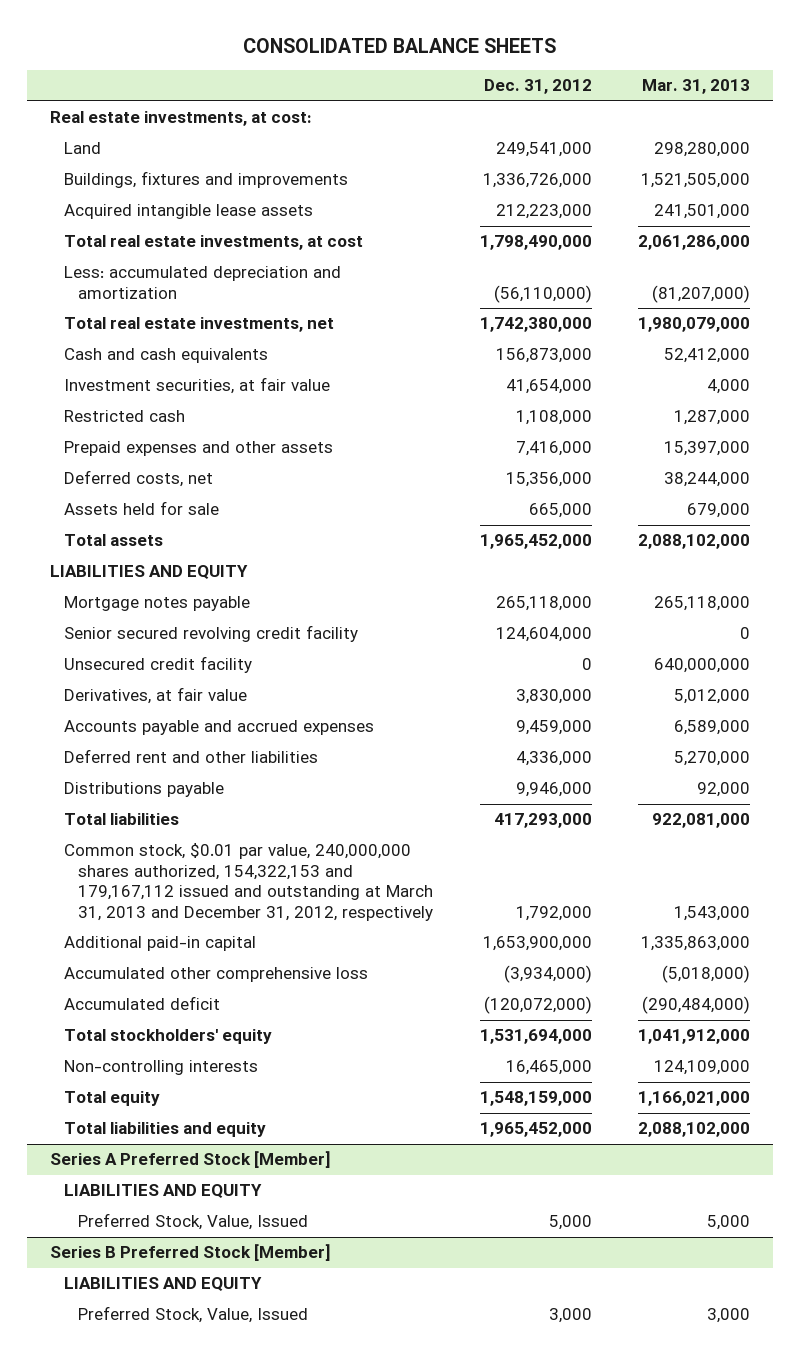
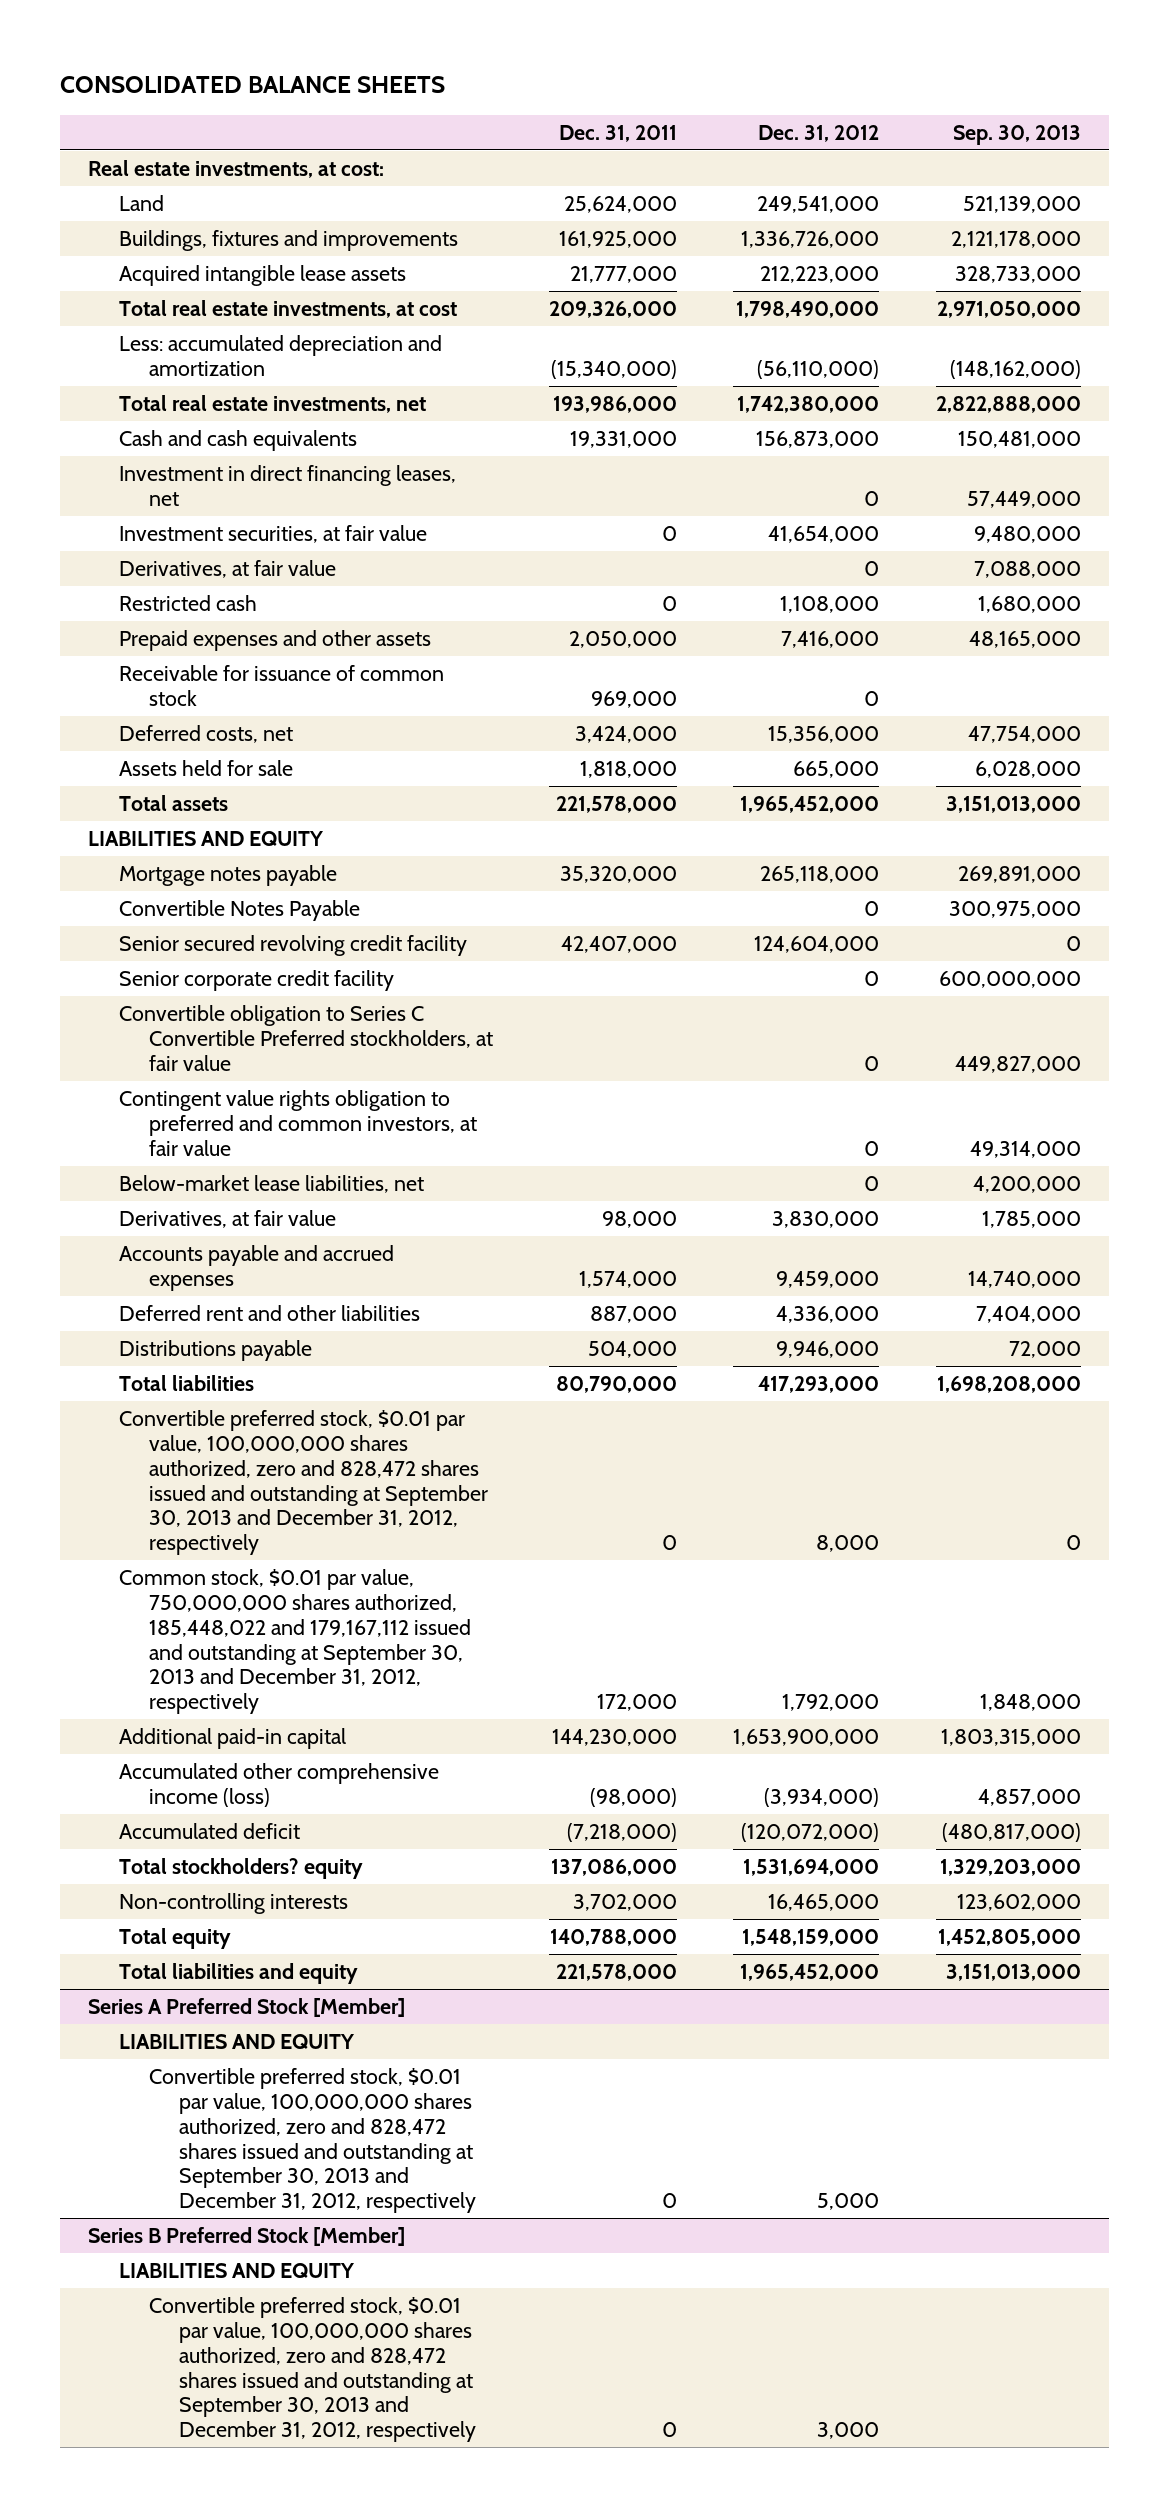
[641,79,750,95] Mar. 31, 2013 -> none
none -> [559,124,678,142] Dec. 31, 2011
none -> [952,124,1081,145] Sep. 30, 2013
none -> [118,465,456,506] Investment in direct financing leases, net
none -> [118,560,336,579] Derivatives, at fair value
none -> [118,665,444,706] Receivable for issuance of common stock
none -> [118,900,360,922] Convertible Notes Payable
[64,656,253,674] Unsecured credit facility -> [118,970,394,992] Senior corporate credit facility
none -> [118,1005,493,1071] Convertible obligation to Series C Convertible Preferred stockholders, at fair value
none -> [118,1090,477,1156] Contingent value rights obligation to preferred and common investors, at fair value
none -> [118,1175,424,1194] Below-market lease liabilities, net
none -> [118,1410,488,1556] Convertible preferred stock, $0.01 par value, 100,000,000 shares authorized, zero and 828,472 shares issued and outstanding at September 30, 2013 and December 31, 2012, respectively
[64,843,434,921] Common stock, $0.01 par value, 240,000,000 shares authorized, 154,322,153 and 179,167,112 issued and outstanding at March 31, 2013 and December 31, 2012, respectively -> [118,1569,471,1715] Common stock, $0.01 par value, 750,000,000 shares authorized, 185,448,022 and 179,167,112 issued and outstanding at September 30, 2013 and December 31, 2012, respectively
[64,967,369,983] Accumulated other comprehensive loss -> [118,1763,439,1807] Accumulated other comprehensive income (loss)
[64,1029,273,1045] Total stockholders' equity -> [118,1858,363,1880] Total stockholders? equity
[78,1213,309,1231] Preferred Stock, Value, Issued -> [148,2068,476,2214] Convertible preferred stock, $0.01 par value, 100,000,000 shares authorized, zero and 828,472 shares issued and outstanding at September 30, 2013 and December 31, 2012, respectively
[78,1306,309,1324] Preferred Stock, Value, Issued -> [148,2297,476,2443] Convertible preferred stock, $0.01 par value, 100,000,000 shares authorized, zero and 828,472 shares issued and outstanding at September 30, 2013 and December 31, 2012, respectively

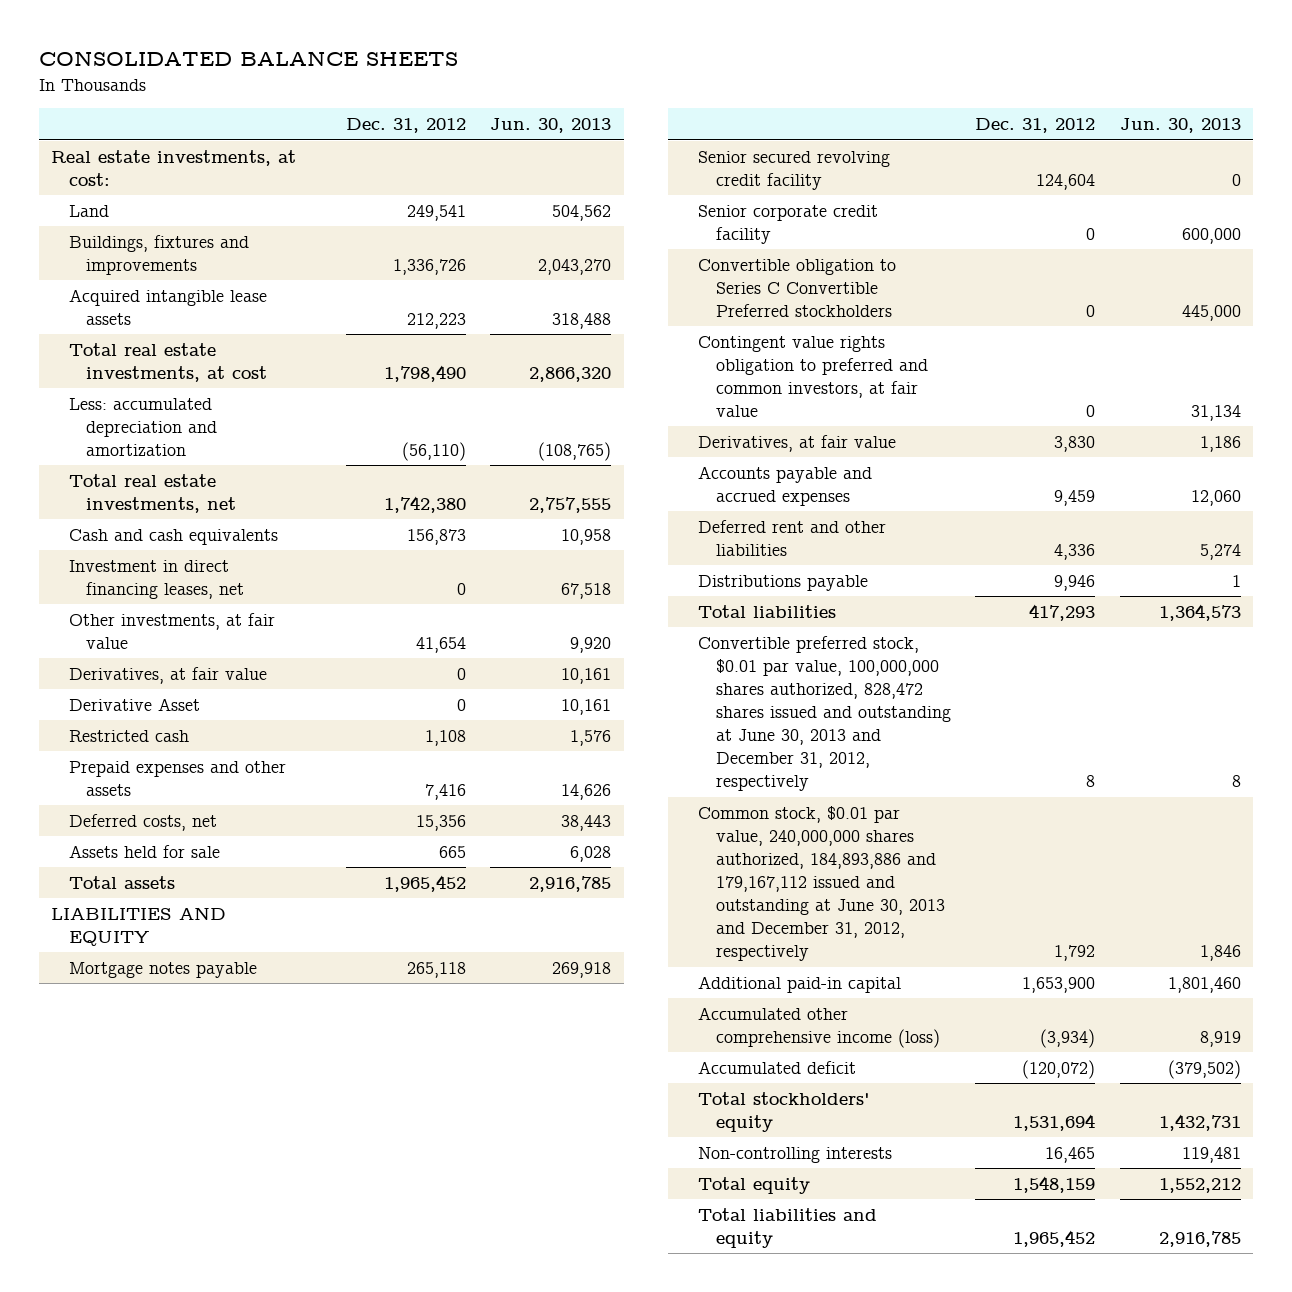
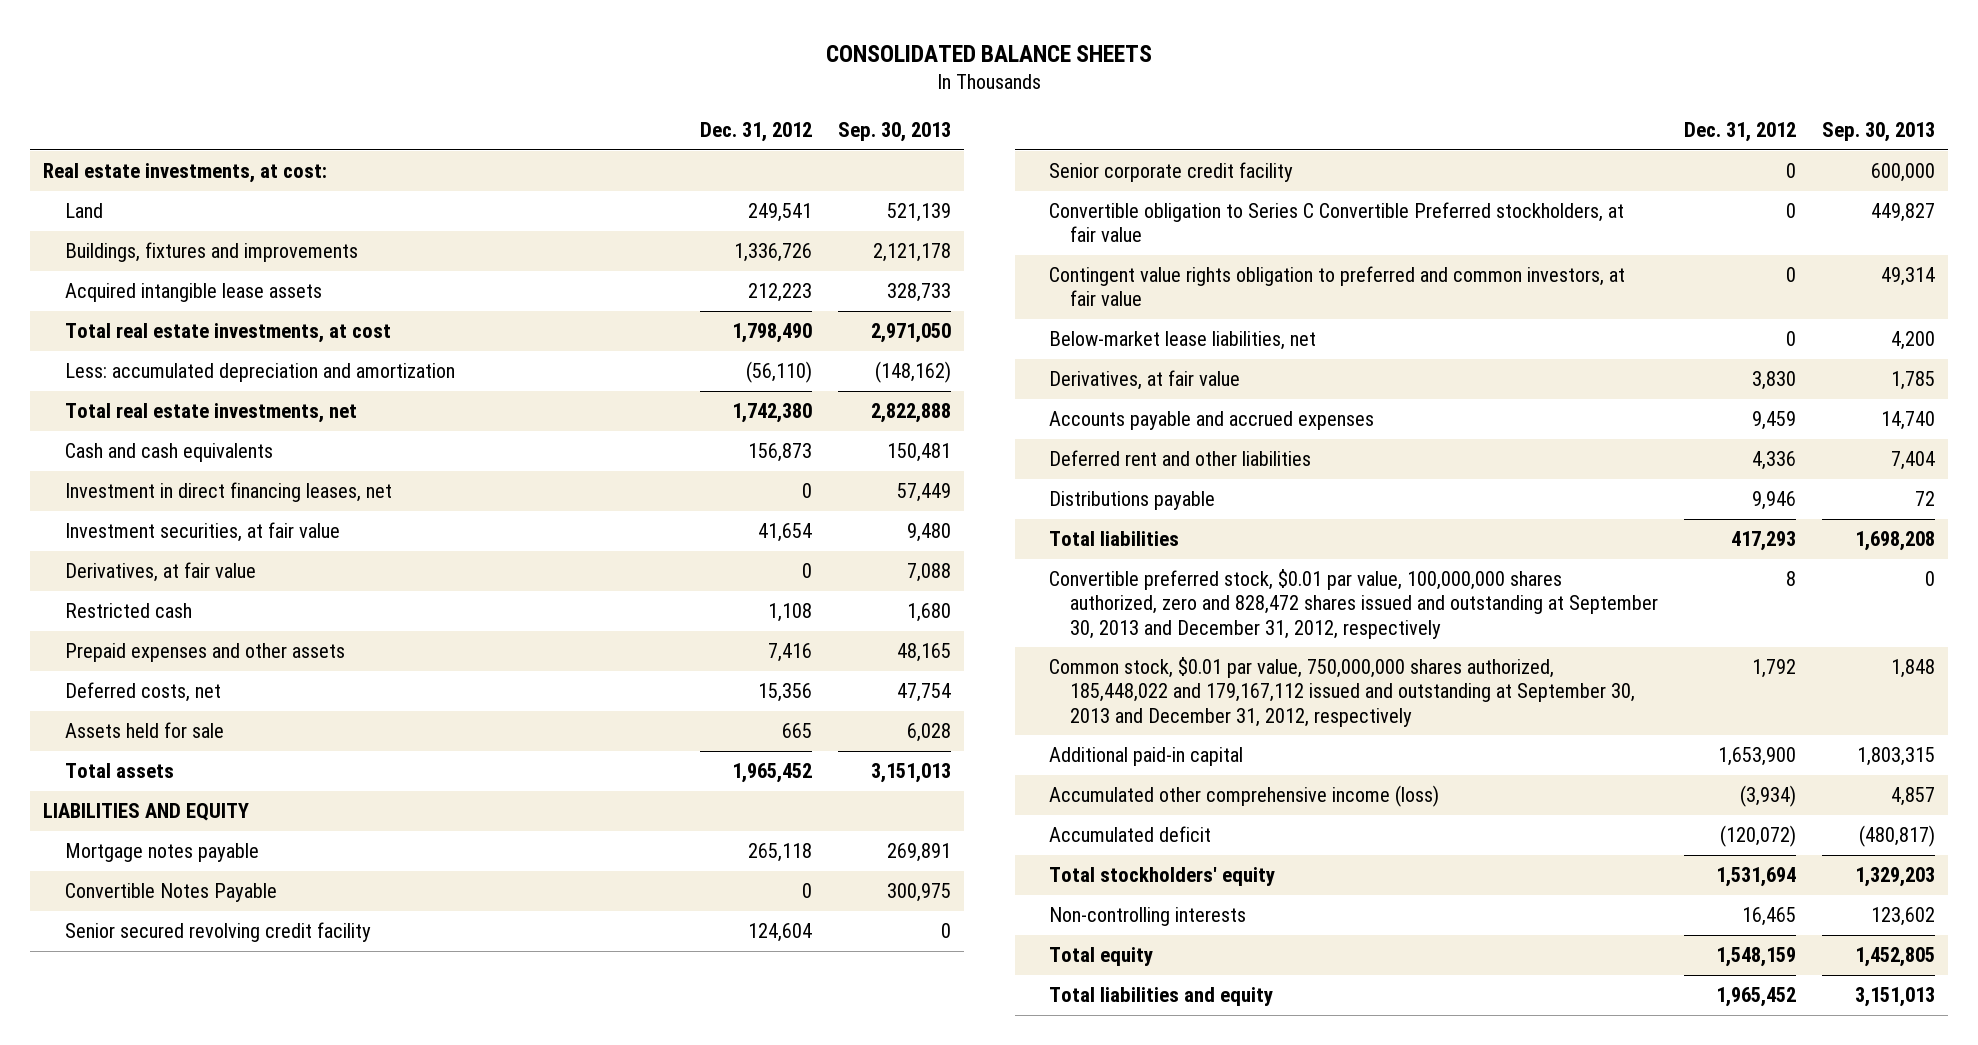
[490,118,612,134] Jun. 30, 2013 -> none
none -> [837,122,951,143] Sep. 30, 2013
[68,612,275,649] Other investments, at fair value -> [64,522,340,543] Investment securities, at fair value
[68,697,200,711] Derivative Asset -> none
none -> [64,883,277,903] Convertible Notes Payable
[697,258,896,317] Convertible obligation to Series C Convertible Preferred stockholders -> [1048,202,1624,243] Convertible obligation to Series C Convertible Preferred stockholders, at fair value
none -> [1048,331,1316,351] Below-market lease liabilities, net
[697,635,951,792] Convertible preferred stock, $0.01 par value, 100,000,000 shares authorized, 828,472 shares issued and outstanding at June 30, 2013 and December 31, 2012, respectively -> [1048,569,1659,639] Convertible preferred stock, $0.01 par value, 100,000,000 shares authorized, zero and 828,472 shares issued and outstanding at September 30, 2013 and December 31, 2012, respectively
[697,805,945,962] Common stock, $0.01 par value, 240,000,000 shares authorized, 184,893,886 and 179,167,112 issued and outstanding at June 30, 2013 and December 31, 2012, respectively -> [1048,657,1636,727] Common stock, $0.01 par value, 750,000,000 shares authorized, 185,448,022 and 179,167,112 issued and outstanding at September 30, 2013 and December 31, 2012, respectively

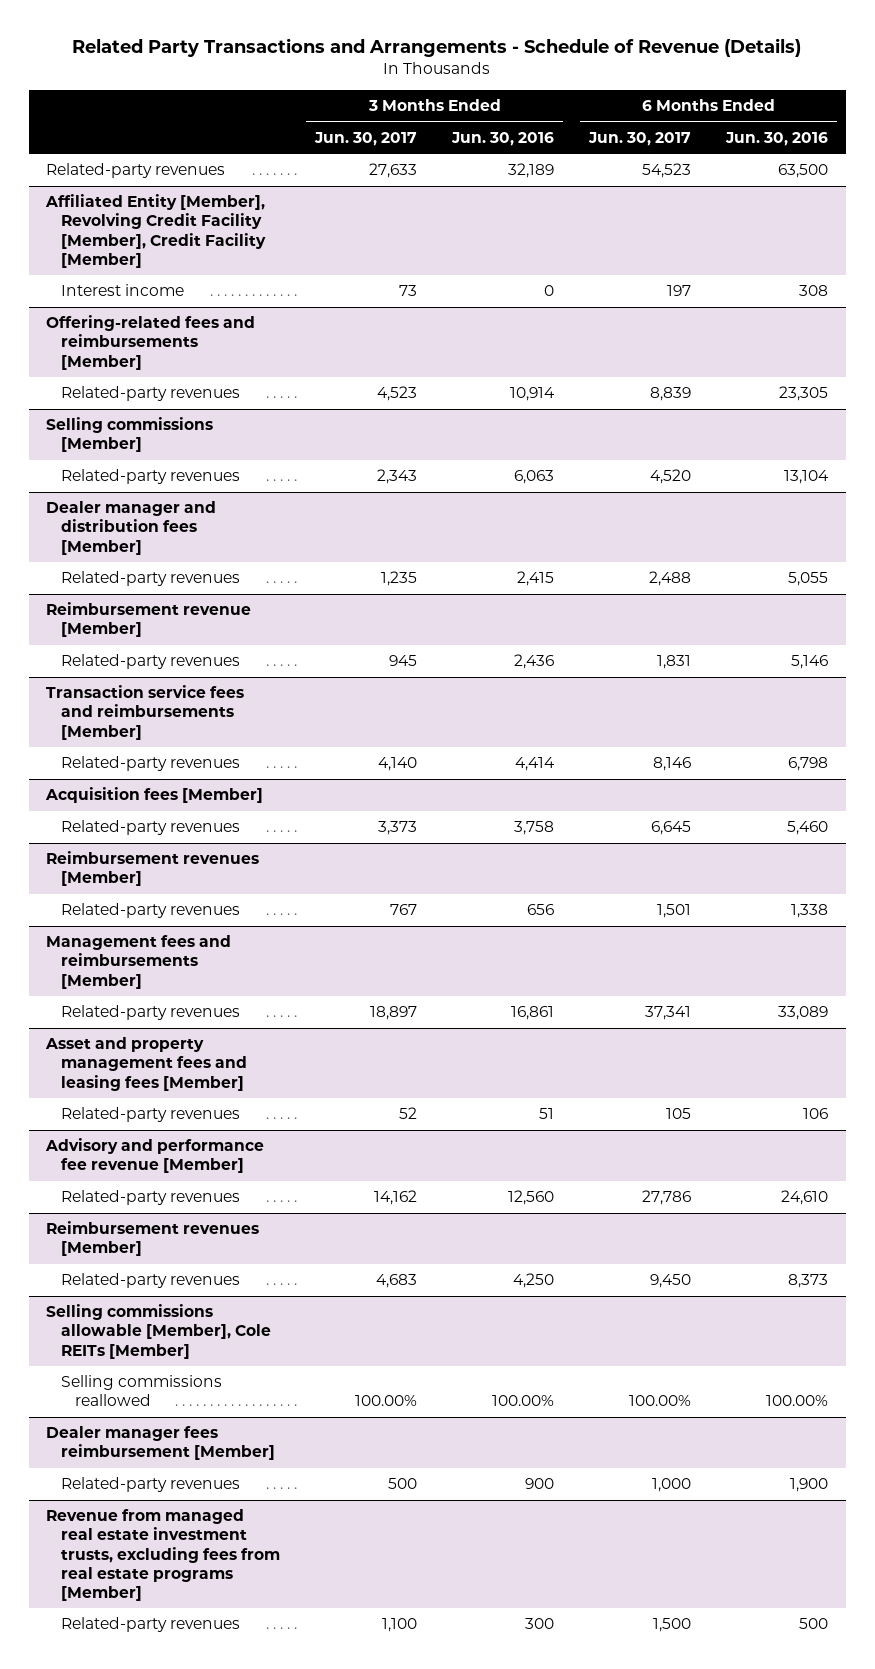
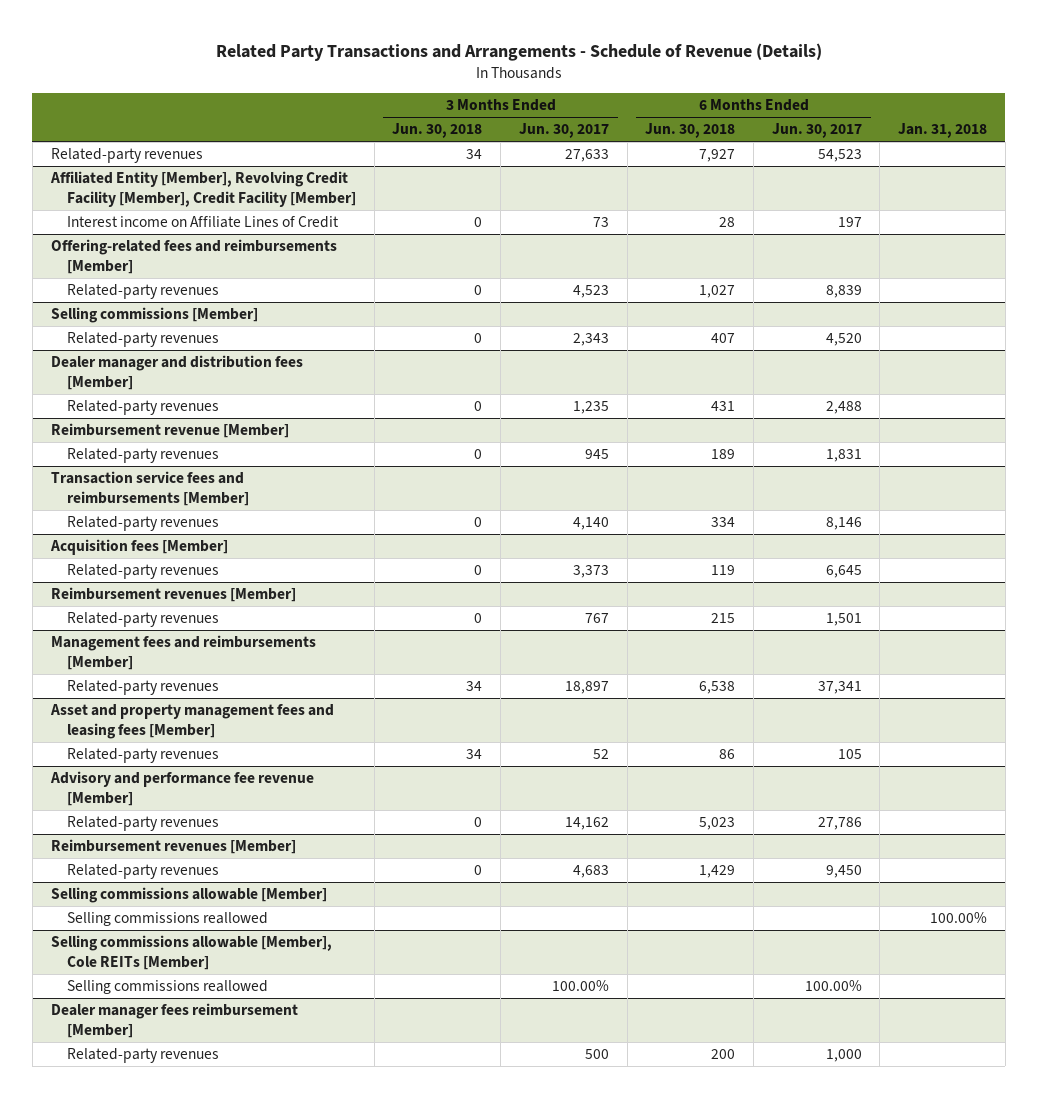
[451,131,555,146] Jun. 30, 2016 -> none
[725,131,829,146] Jun. 30, 2016 -> none
none -> [392,123,483,139] Jun. 30, 2018
none -> [645,123,736,139] Jun. 30, 2018
none -> [898,123,988,139] Jan. 31, 2018
[60,284,184,297] Interest income -> [66,216,339,229] Interest income on Affiliate Lines of Credit
none -> [50,887,327,904] Selling commissions allowable [Member]
none -> [66,912,268,927] Selling commissions reallowed
[46,1509,280,1602] Revenue from managed real estate investment trusts, excluding fees from real estate programs [Member] -> none
[60,1617,240,1633] Related-party revenues -> none

